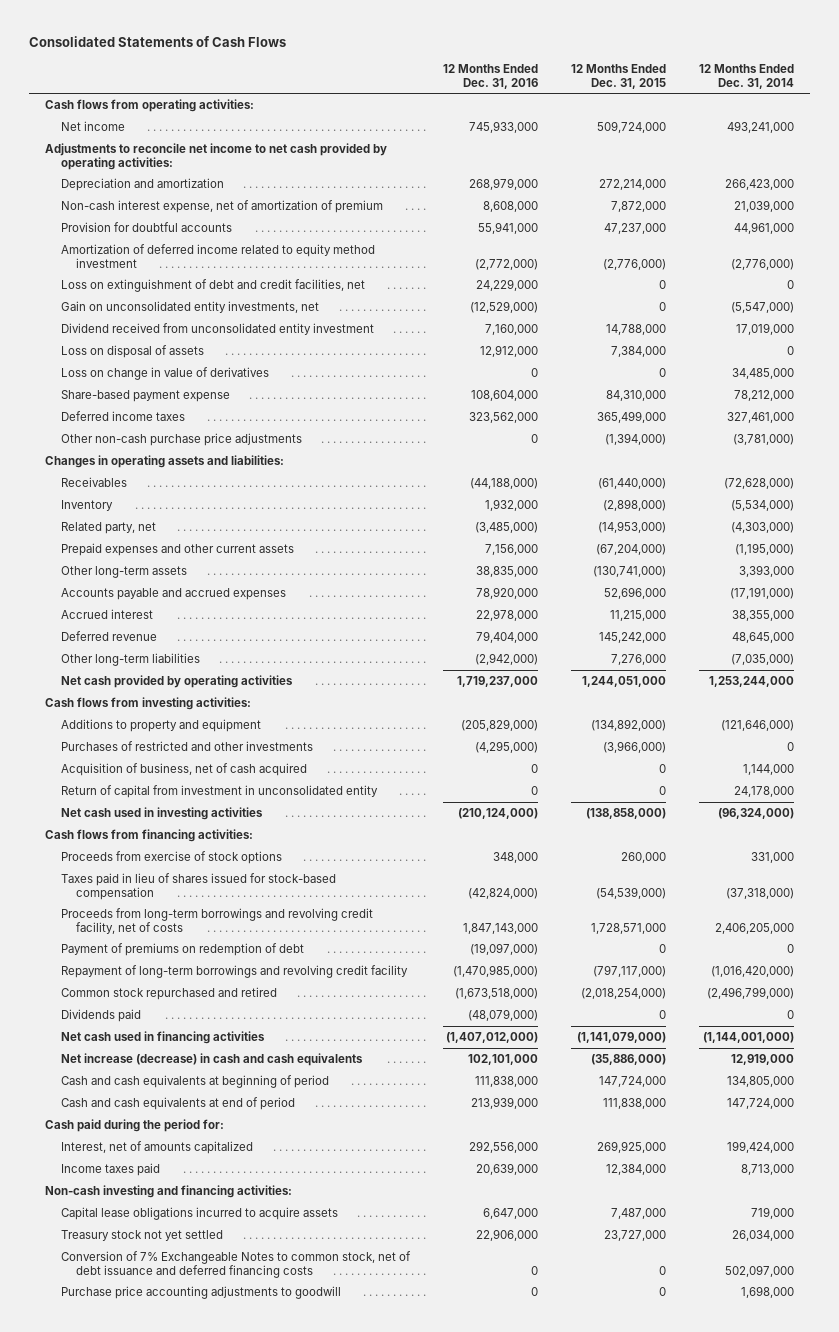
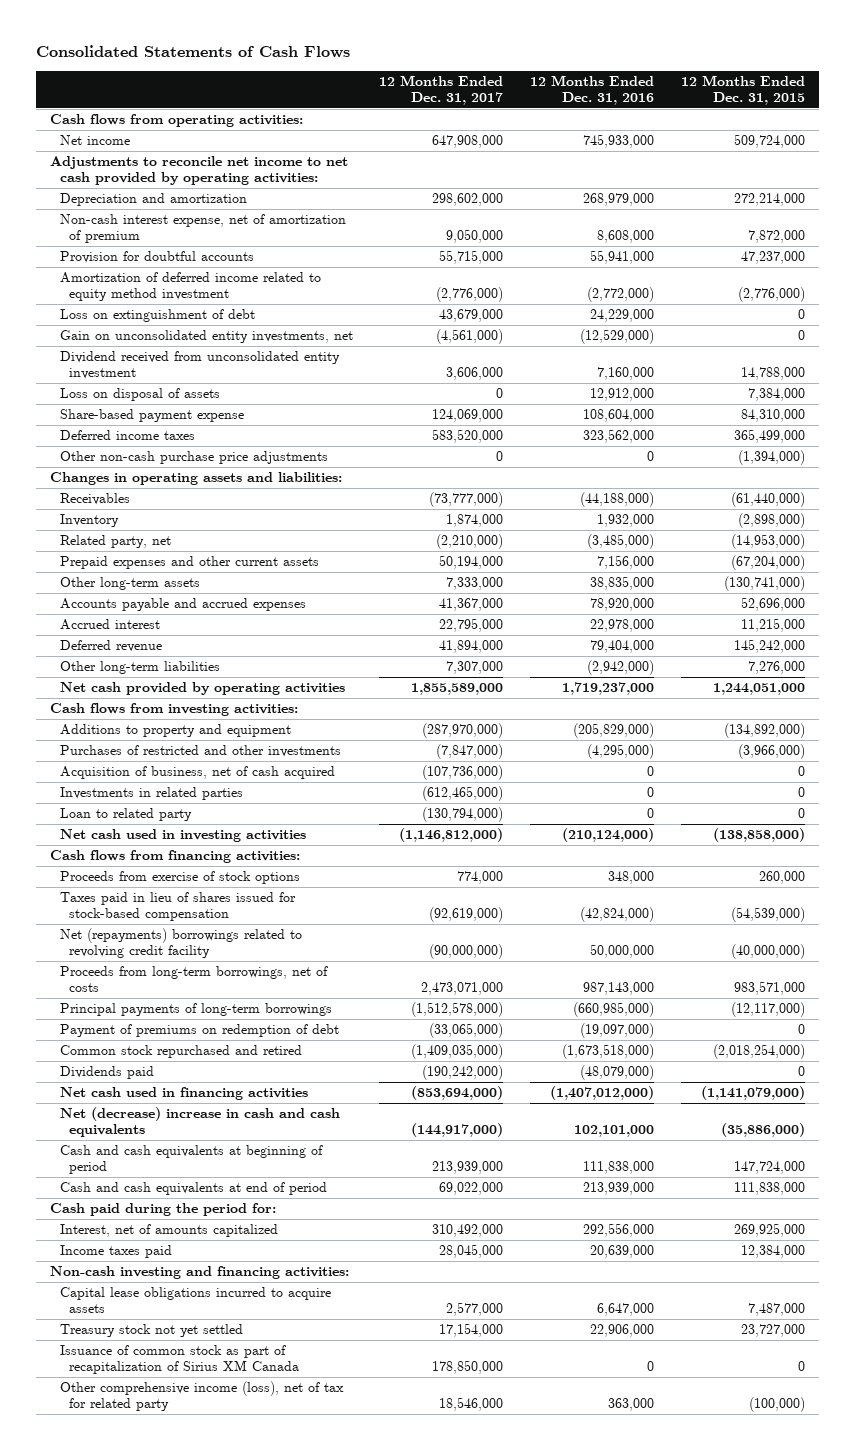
[698,64,794,89] 12 Months Ended Dec. 31, 2014 -> none
none -> [379,74,504,105] 12 Months Ended Dec. 31, 2017
[60,279,365,293] Loss on extinguishment of debt and credit facilities, net -> [59,309,255,323] Loss on extinguishment of debt
[60,367,269,381] Loss on change in value of derivatives -> none
[60,785,378,799] Return of capital from investment in unconsolidated entity -> none
none -> [59,787,243,801] Investments in related parties
none -> [59,808,192,822] Loan to related party
none -> [59,928,302,958] Net (repayments) borrowings related to revolving credit facility
[60,908,373,934] Proceeds from long-term borrowings and revolving credit facility, net of costs -> [59,966,328,992] Proceeds from long-term borrowings, net of costs
[462,922,538,934] 1,847,143,000 -> [583,981,655,995] 987,143,000
[590,922,666,934] 1,728,571,000 -> [734,980,806,995] 983,571,000
none -> [59,1003,332,1017] Principal payments of long-term borrowings
[60,965,408,979] Repayment of long-term borrowings and revolving credit facility -> none
[60,1053,363,1067] Net increase (decrease) in cash and cash equivalents -> [59,1107,340,1137] Net (decrease) increase in cash and cash equivalents
[60,1251,411,1278] Conversion of 7% Exchangeable Notes to common stock, net of debt issuance and deferred financing costs -> none
[60,1286,341,1300] Purchase price accounting adjustments to goodwill -> none
none -> [59,1345,300,1374] Issuance of common stock as part of recapitalization of Sirius XM Canada
none -> [59,1381,344,1411] Other comprehensive income (loss), net of tax for related party

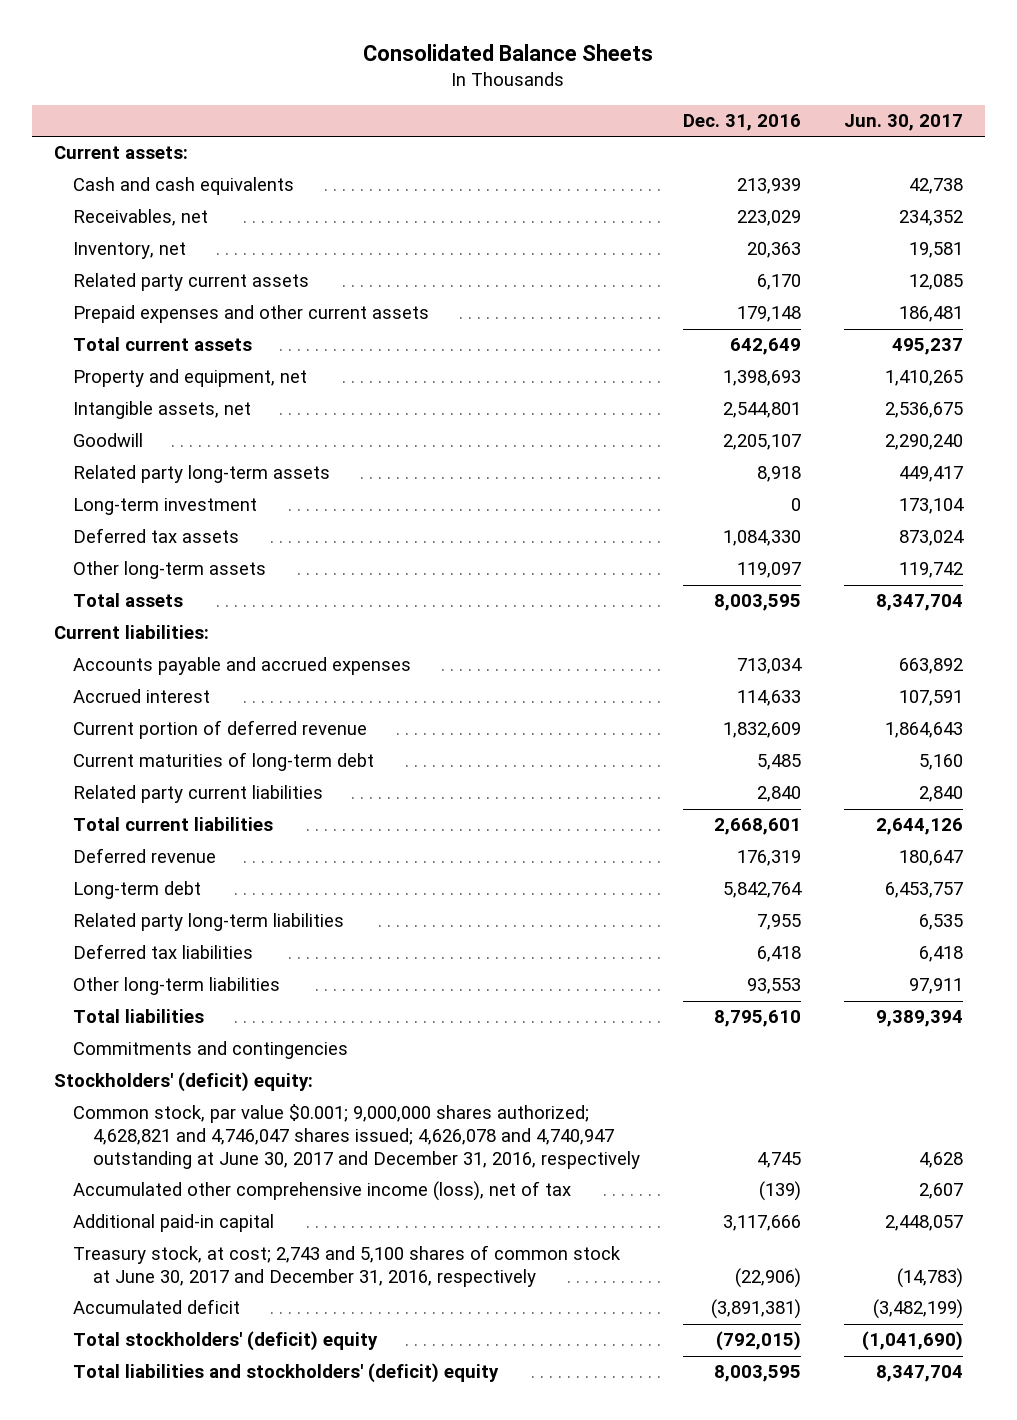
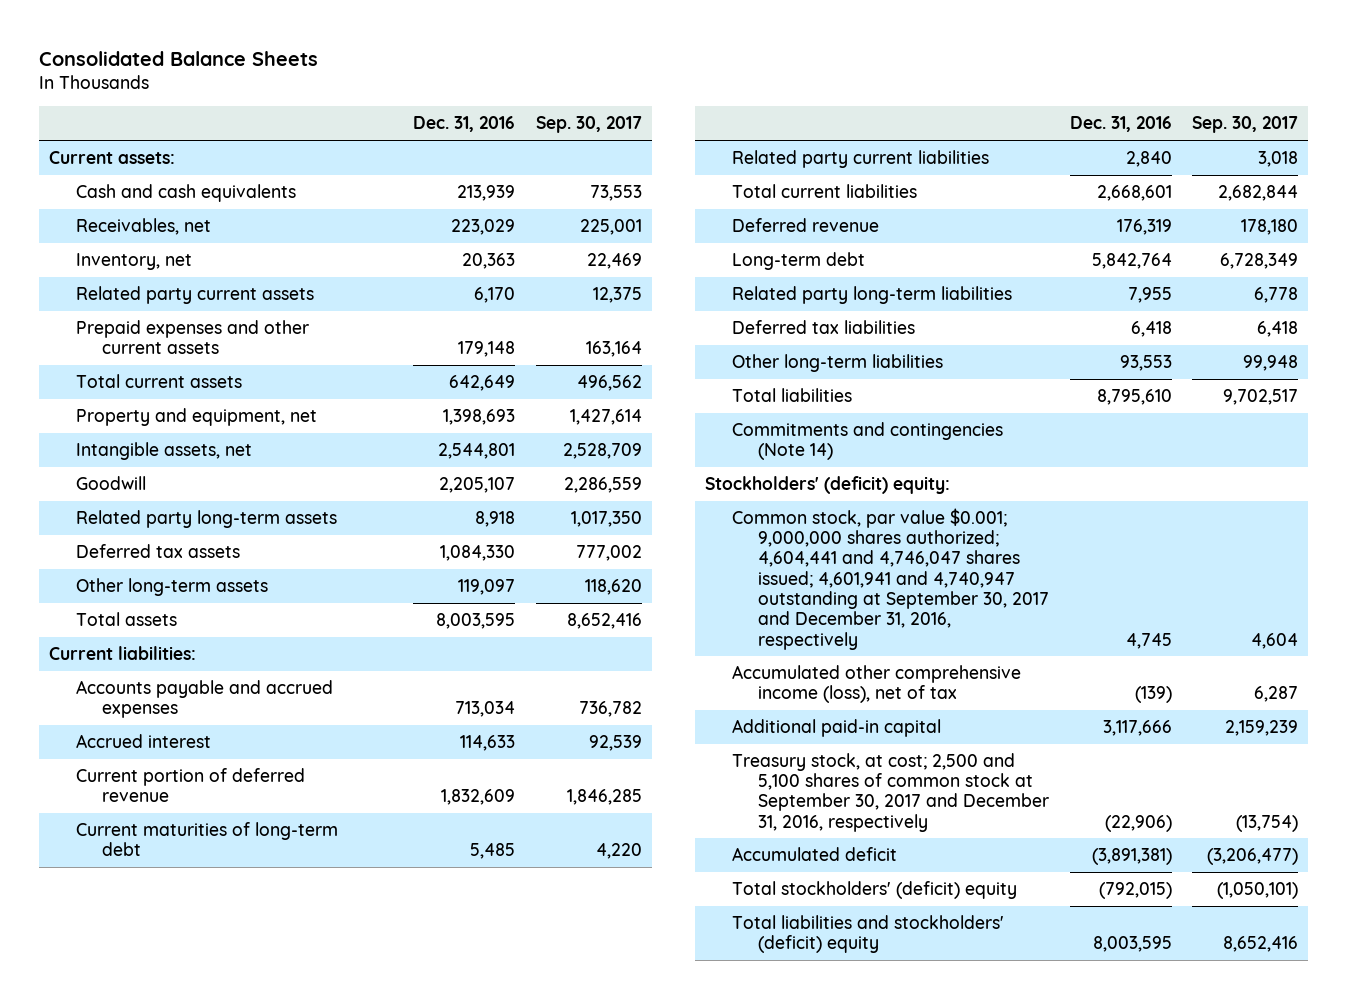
[844,113,964,131] Jun. 30, 2017 -> none
none -> [535,116,642,134] Sep. 30, 2017
[73,498,258,516] Long-term investment -> none
[73,1041,349,1060] Commitments and contingencies -> [731,421,1003,461] Commitments and contingencies (Note 14)
[73,1104,640,1170] Common stock, par value $0.001; 9,000,000 shares authorized; 4,628,821 and 4,746,047 shares issued; 4,626,078 and 4,740,947 outstanding at June 30, 2017 and December 31, 2016, respectively -> [731,507,1050,650] Common stock, par value $0.001; 9,000,000 shares authorized; 4,604,441 and 4,746,047 shares issued; 4,601,941 and 4,740,947 outstanding at September 30, 2017 and December 31, 2016, respectively
[73,1245,622,1288] Treasury stock, at cost; 2,743 and 5,100 shares of common stock at June 30, 2017 and December 31, 2016, respectively -> [731,752,1050,832] Treasury stock, at cost; 2,500 and 5,100 shares of common stock at September 30, 2017 and December 31, 2016, respectively

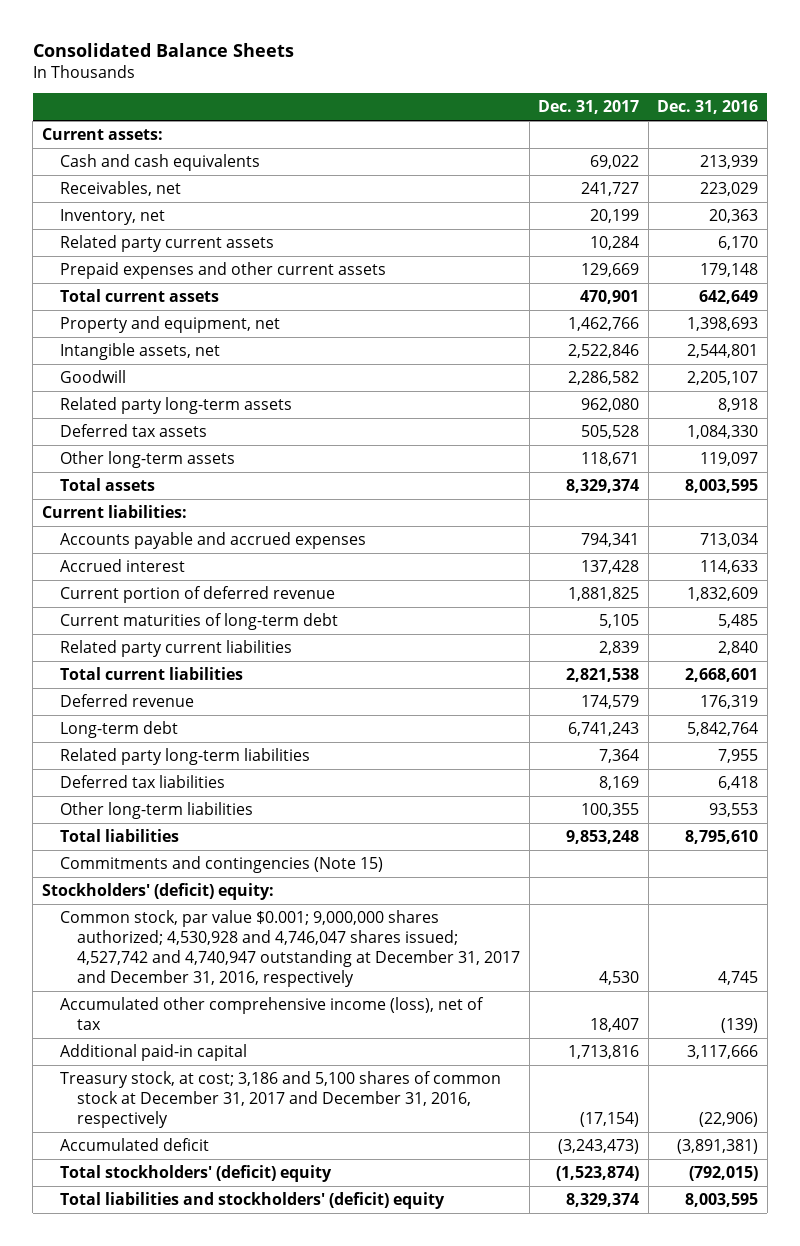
[535,116,642,134] Sep. 30, 2017 -> none
none -> [538,100,640,115] Dec. 31, 2017
[731,421,1003,461] Commitments and contingencies (Note 14) -> [59,856,383,874] Commitments and contingencies (Note 15)
[731,507,1050,650] Common stock, par value $0.001; 9,000,000 shares authorized; 4,604,441 and 4,746,047 shares issued; 4,601,941 and 4,740,947 outstanding at September 30, 2017 and December 31, 2016, respectively -> [59,910,521,987] Common stock, par value $0.001; 9,000,000 shares authorized; 4,530,928 and 4,746,047 shares issued; 4,527,742 and 4,740,947 outstanding at December 31, 2017 and December 31, 2016, respectively
[731,752,1050,832] Treasury stock, at cost; 2,500 and 5,100 shares of common stock at September 30, 2017 and December 31, 2016, respectively -> [59,1071,501,1129] Treasury stock, at cost; 3,186 and 5,100 shares of common stock at December 31, 2017 and December 31, 2016, respectively

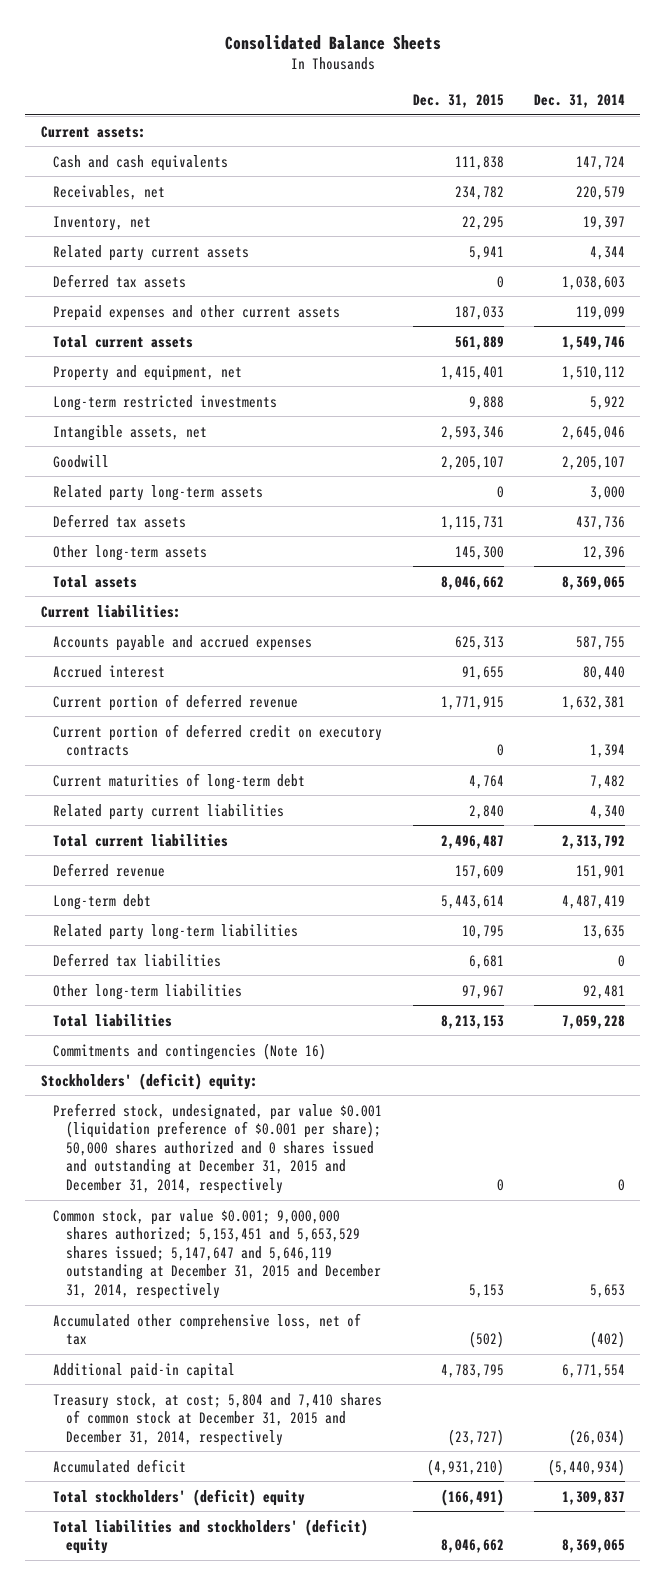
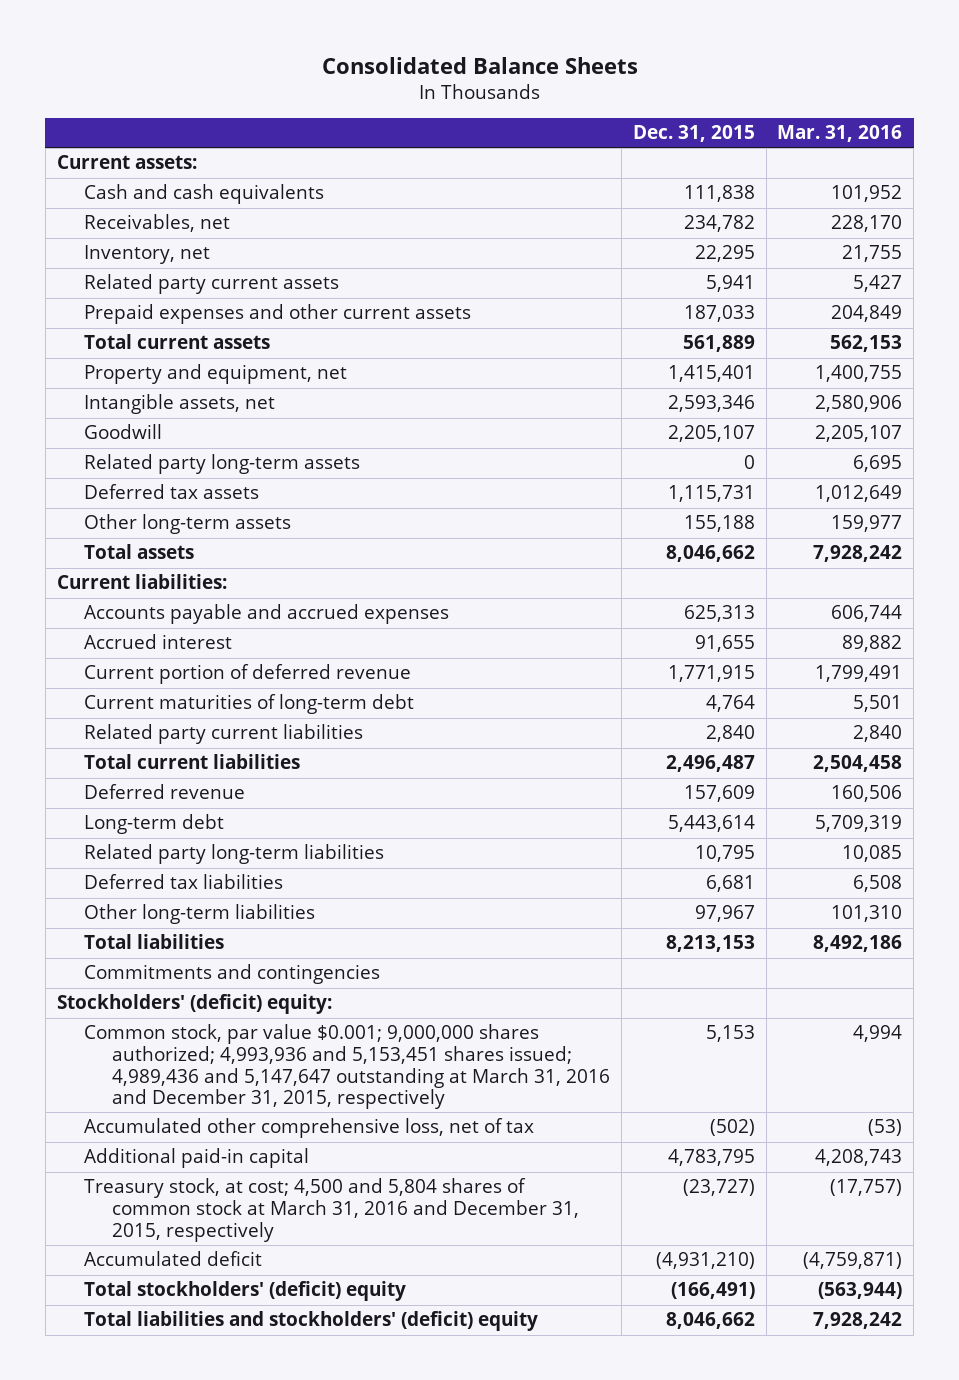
[534,93,626,108] Dec. 31, 2014 -> none
none -> [777,124,903,142] Mar. 31, 2016
[53,273,187,288] Deferred tax assets -> none
[53,394,278,411] Long-term restricted investments -> none
[454,545,504,560] 145,300 -> [683,515,755,533] 155,188
[53,723,383,757] Current portion of deferred credit on executory contracts -> none
[53,1042,327,1060] Commitments and contingencies (Note 16) -> [84,964,381,985] Commitments and contingencies
[53,1102,383,1194] Preferred stock, undesignated, par value $0.001 (liquidation preference of $0.001 per share); 50,000 shares authorized and 0 shares issued and outstanding at December 31, 2015 and December 31, 2014, respectively -> none
[53,1208,381,1299] Common stock, par value $0.001; 9,000,000 shares authorized; 5,153,451 and 5,653,529 shares issued; 5,147,647 and 5,646,119 outstanding at December 31, 2015 and December 31, 2014, respectively -> [84,1024,611,1110] Common stock, par value $0.001; 9,000,000 shares authorized; 4,993,936 and 5,153,451 shares issued; 4,989,436 and 5,147,647 outstanding at March 31, 2016 and December 31, 2015, respectively
[53,1392,383,1446] Treasury stock, at cost; 5,804 and 7,410 shares of common stock at December 31, 2015 and December 31, 2014, respectively -> [84,1178,580,1242] Treasury stock, at cost; 4,500 and 5,804 shares of common stock at March 31, 2016 and December 31, 2015, respectively

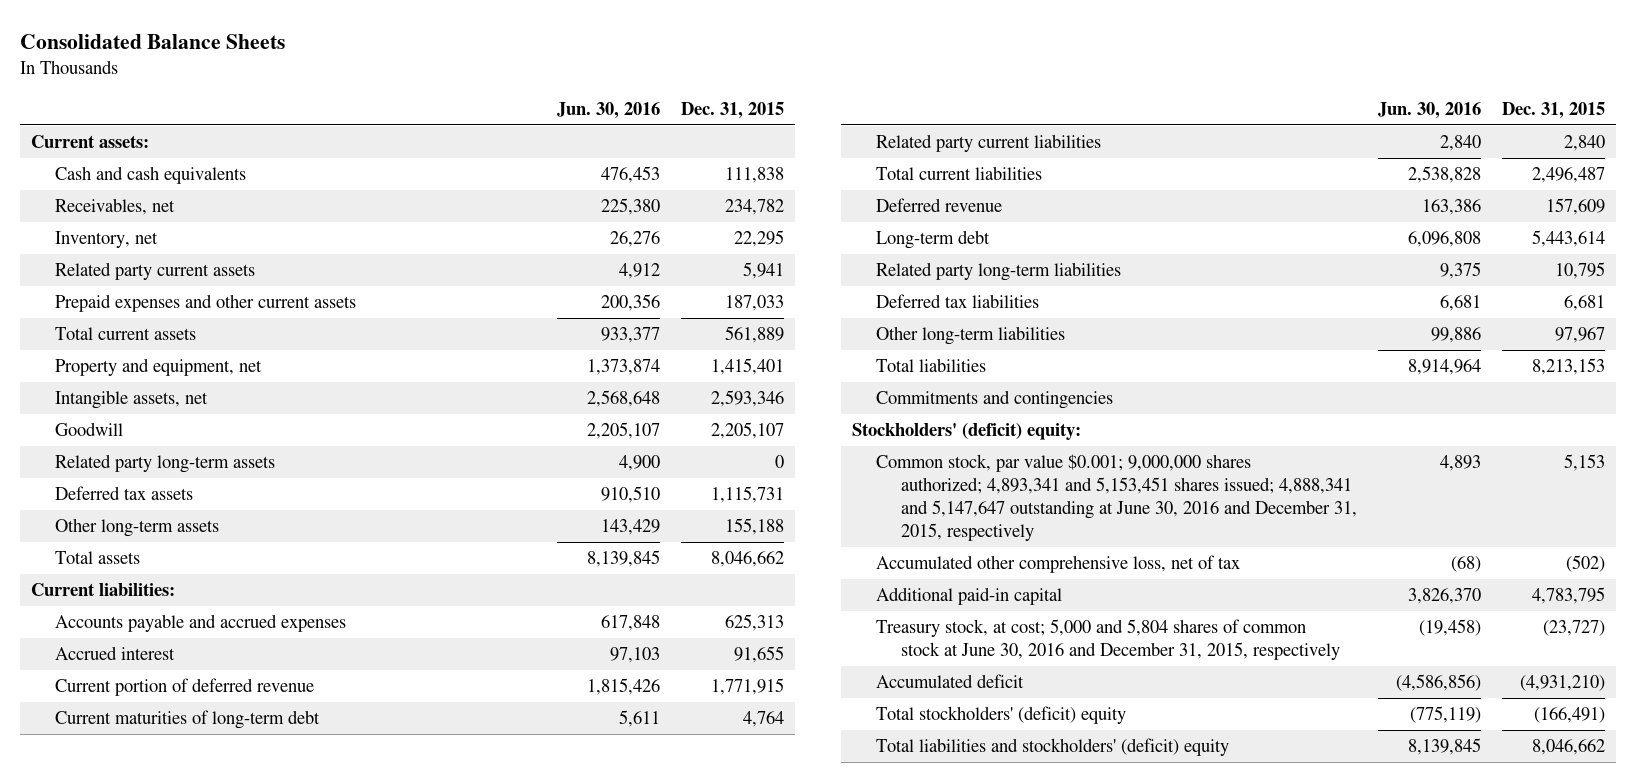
[777,124,903,142] Mar. 31, 2016 -> none
none -> [556,101,660,119] Jun. 30, 2016
[84,1024,611,1110] Common stock, par value $0.001; 9,000,000 shares authorized; 4,993,936 and 5,153,451 shares issued; 4,989,436 and 5,147,647 outstanding at March 31, 2016 and December 31, 2015, respectively -> [876,453,1357,542] Common stock, par value $0.001; 9,000,000 shares authorized; 4,893,341 and 5,153,451 shares issued; 4,888,341 and 5,147,647 outstanding at June 30, 2016 and December 31, 2015, respectively
[84,1178,580,1242] Treasury stock, at cost; 4,500 and 5,804 shares of common stock at March 31, 2016 and December 31, 2015, respectively -> [876,618,1340,661] Treasury stock, at cost; 5,000 and 5,804 shares of common stock at June 30, 2016 and December 31, 2015, respectively

